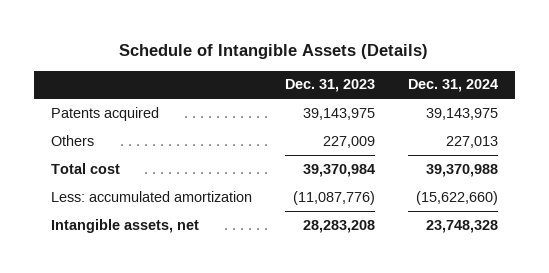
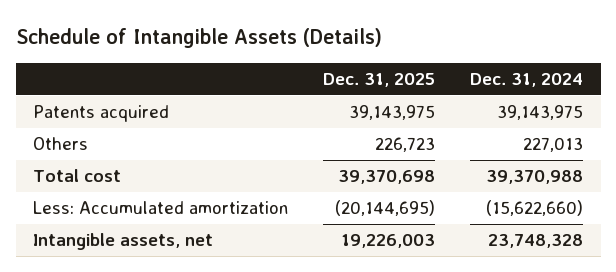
[284,79,375,93] Dec. 31, 2023 -> none
none -> [323,73,436,88] Dec. 31, 2025
[50,190,252,202] Less: accumulated amortization -> [33,201,289,215] Less: Accumulated amortization

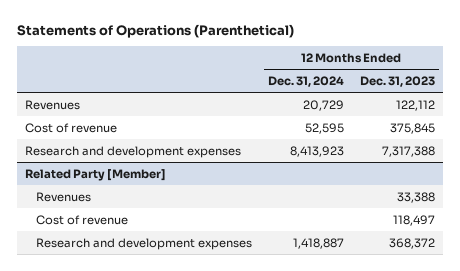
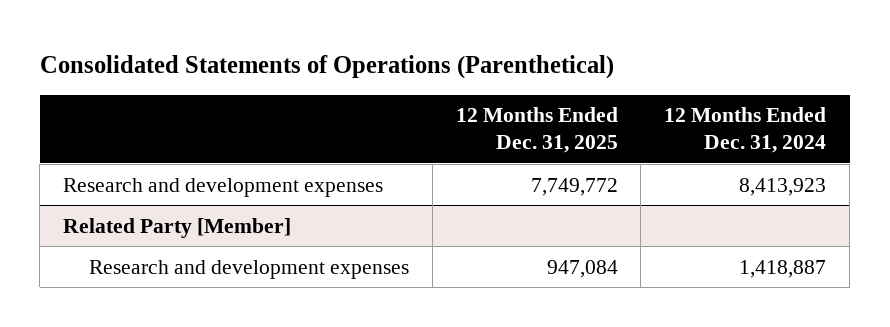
[17,23,295,38] Statements of Operations (Parenthetical) -> [39,55,614,80] Consolidated Statements of Operations (Parenthetical)
[359,75,435,87] Dec. 31, 2023 -> none
none -> [455,107,618,153] 12 Months Ended Dec. 31, 2025
[25,99,81,110] Revenues -> none
[25,122,118,133] Cost of revenue -> none
[35,191,91,202] Revenues -> none
[35,214,128,225] Cost of revenue -> none

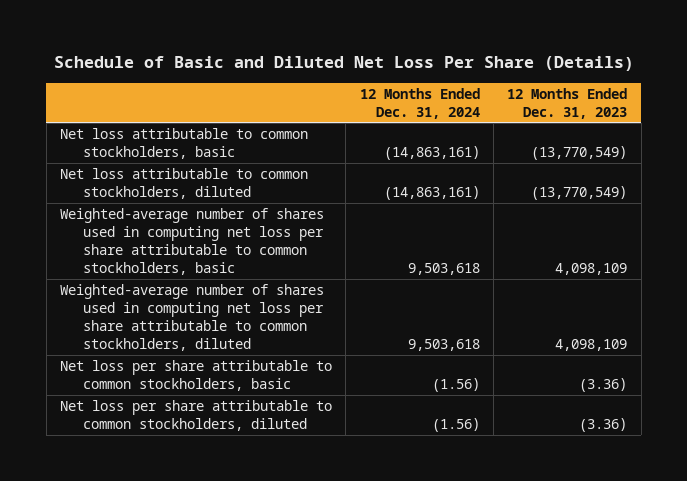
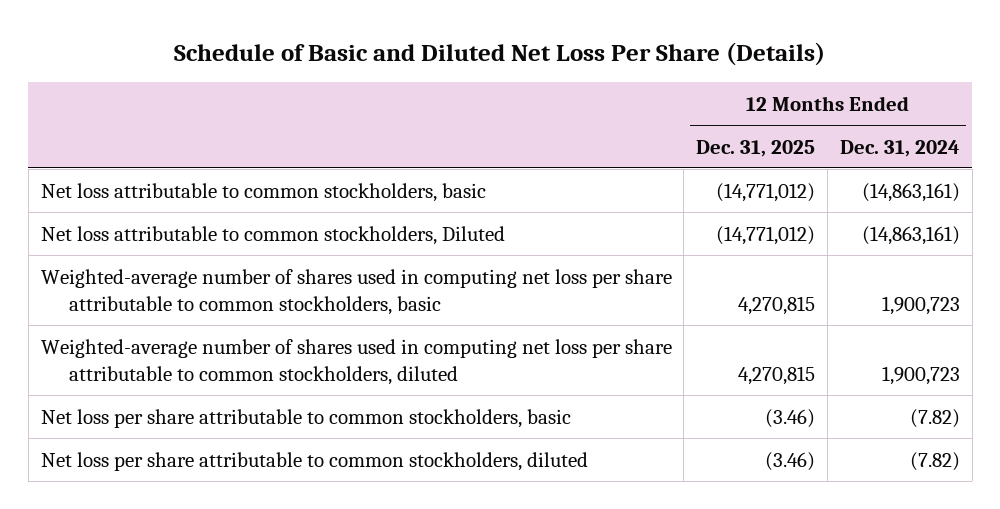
[507,87,628,119] 12 Months Ended Dec. 31, 2023 -> none
none -> [696,139,816,157] Dec. 31, 2025
[60,168,309,200] Net loss attributable to common stockholders, diluted -> [40,225,505,245] Net loss attributable to common stockholders, Diluted
[407,263,480,276] 9,503,618 -> [881,295,960,315] 1,900,723
[407,339,480,352] 9,503,618 -> [881,365,960,385] 1,900,723
[431,378,480,393] (1.56) -> [909,408,960,428] (7.82)
[431,418,480,433] (1.56) -> [909,451,960,471] (7.82)

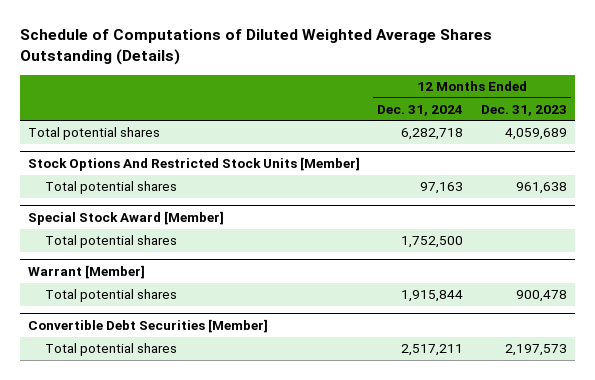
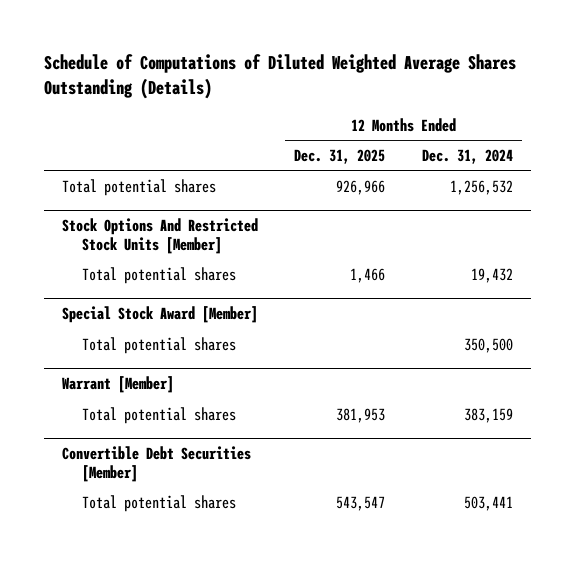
[480,104,567,116] Dec. 31, 2023 -> none
none -> [294,148,386,164] Dec. 31, 2025
[401,128,464,141] 6,282,718 -> [449,179,513,195] 1,256,532
[420,182,464,195] 97,163 -> [470,267,513,283] 19,432
[401,236,464,249] 1,752,500 -> [463,337,513,353] 350,500
[401,290,464,303] 1,915,844 -> [463,407,513,423] 383,159
[401,344,464,357] 2,517,211 -> [463,495,513,511] 503,441

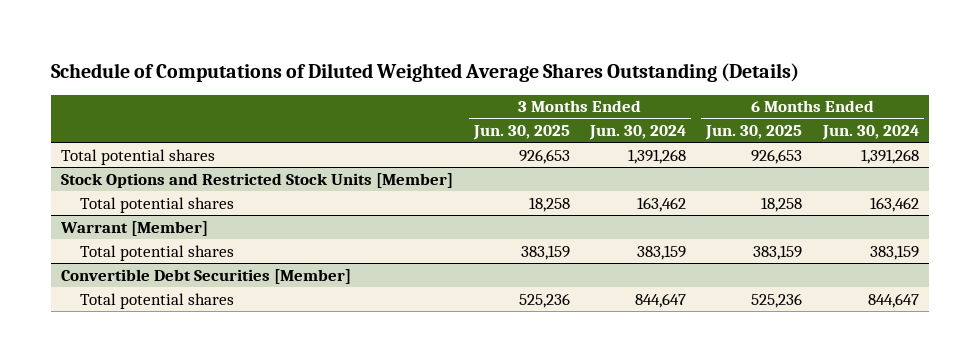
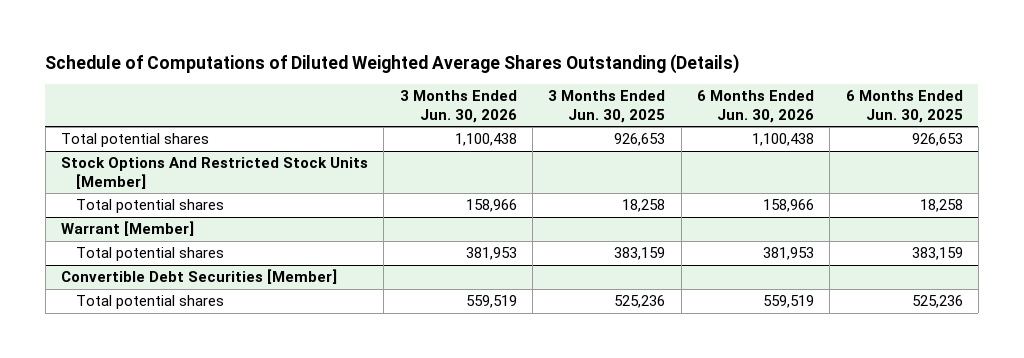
[589,125,687,141] Jun. 30, 2024 -> none
[821,125,919,141] Jun. 30, 2024 -> none
none -> [399,90,517,123] 3 Months Ended Jun. 30, 2026
none -> [696,90,814,123] 6 Months Ended Jun. 30, 2026
[61,172,454,188] Stock Options and Restricted Stock Units [Member] -> [61,157,369,189] Stock Options And Restricted Stock Units [Member]

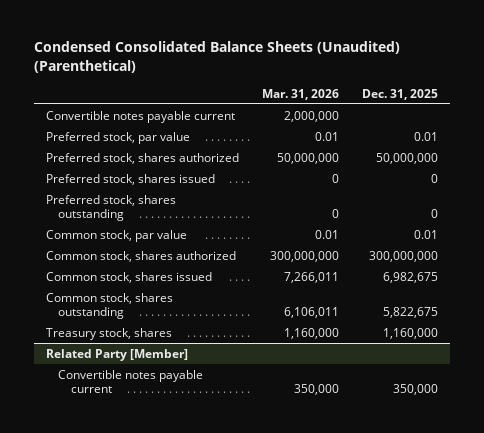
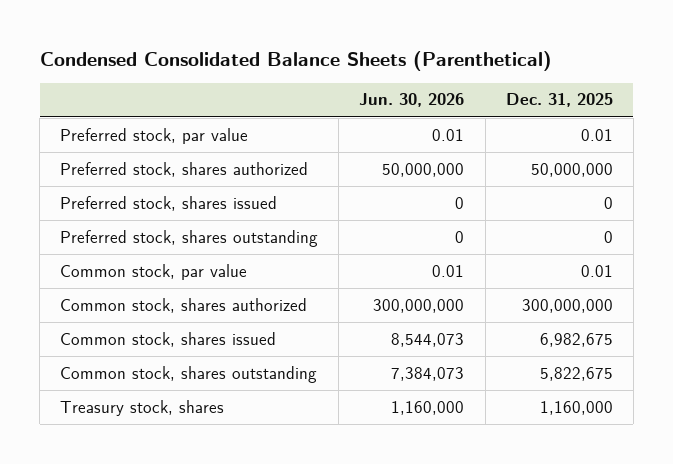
[33,41,400,73] Condensed Consolidated Balance Sheets (Unaudited) (Parenthetical) -> [39,50,552,71] Condensed Consolidated Balance Sheets (Parenthetical)
[261,88,339,100] Mar. 31, 2026 -> none
none -> [359,93,465,108] Jun. 30, 2026
[45,110,235,123] Convertible notes payable current -> none
[45,348,188,361] Related Party [Member] -> none
[58,369,204,393] Convertible notes payable current -> none

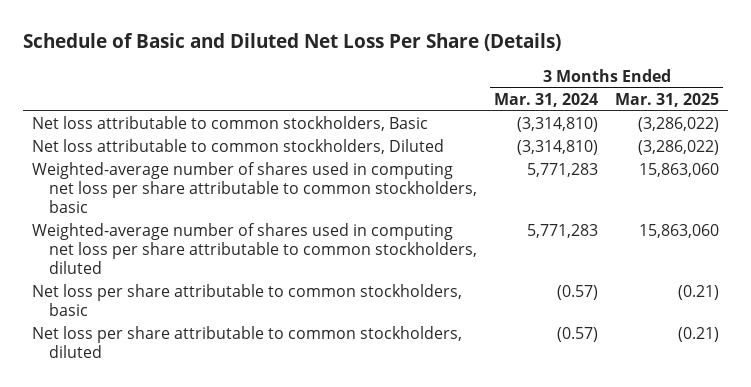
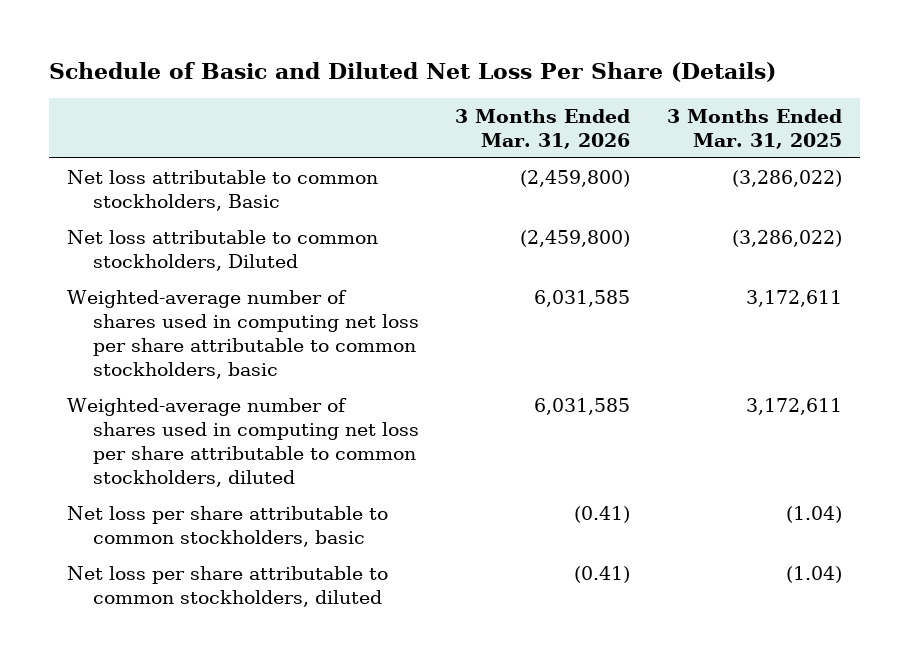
[494,92,599,107] Mar. 31, 2024 -> none
none -> [455,108,631,149] 3 Months Ended Mar. 31, 2026
[639,163,720,178] 15,863,060 -> [745,290,842,308] 3,172,611
[639,224,720,239] 15,863,060 -> [745,398,842,416] 3,172,611
[678,285,720,301] (0.21) -> [785,506,842,524] (1.04)
[678,327,720,343] (0.21) -> [785,566,842,584] (1.04)

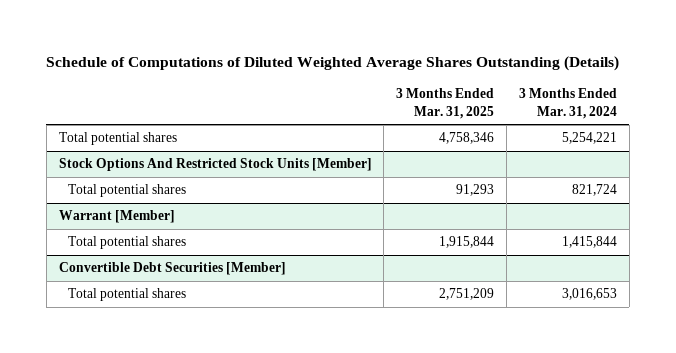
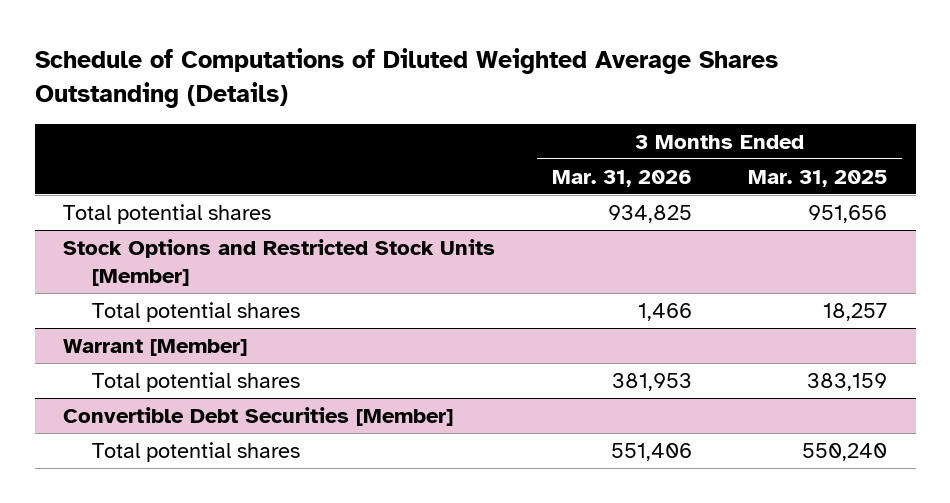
[518,88,617,119] 3 Months Ended Mar. 31, 2024 -> none
none -> [551,169,692,187] Mar. 31, 2026
[439,132,495,145] 4,758,346 -> [808,204,888,223] 951,656
[58,158,372,172] Stock Options And Restricted Stock Units [Member] -> [62,238,495,287] Stock Options and Restricted Stock Units [Member]
[456,184,495,197] 91,293 -> [823,302,888,321] 18,257
[439,236,495,249] 1,915,844 -> [807,372,888,391] 383,159
[439,288,495,301] 2,751,209 -> [802,442,888,461] 550,240

